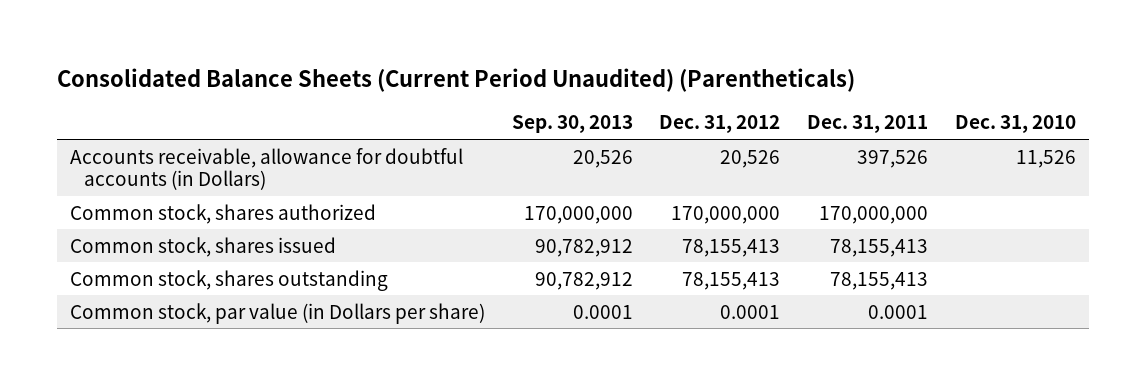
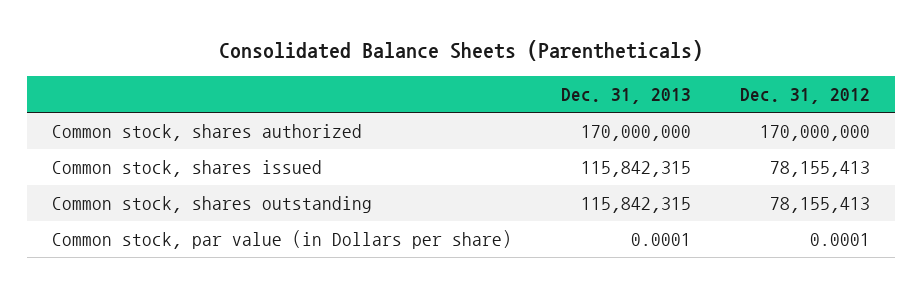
[56,67,855,92] Consolidated Balance Sheets (Current Period Unaudited) (Parentheticals) -> [218,39,703,61] Consolidated Balance Sheets (Parentheticals)
[511,115,633,134] Sep. 30, 2013 -> none
[807,115,929,134] Dec. 31, 2011 -> none
[954,115,1076,134] Dec. 31, 2010 -> none
none -> [560,88,691,105] Dec. 31, 2013
[70,147,464,191] Accounts receivable, allowance for doubtful accounts (in Dollars) -> none

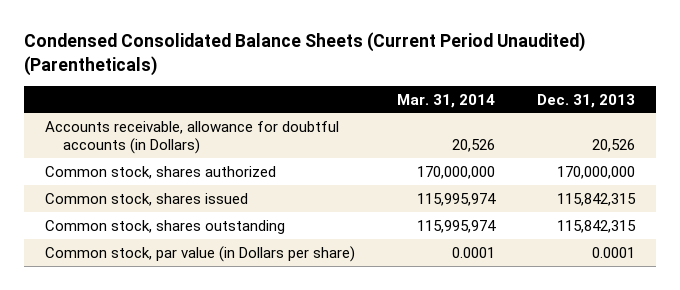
[218,39,703,61] Consolidated Balance Sheets (Parentheticals) -> [23,32,585,76] Condensed Consolidated Balance Sheets (Current Period Unaudited) (Parentheticals)
[740,88,871,105] Dec. 31, 2012 -> none
none -> [396,93,495,108] Mar. 31, 2014
none -> [44,120,339,154] Accounts receivable, allowance for doubtful accounts (in Dollars)

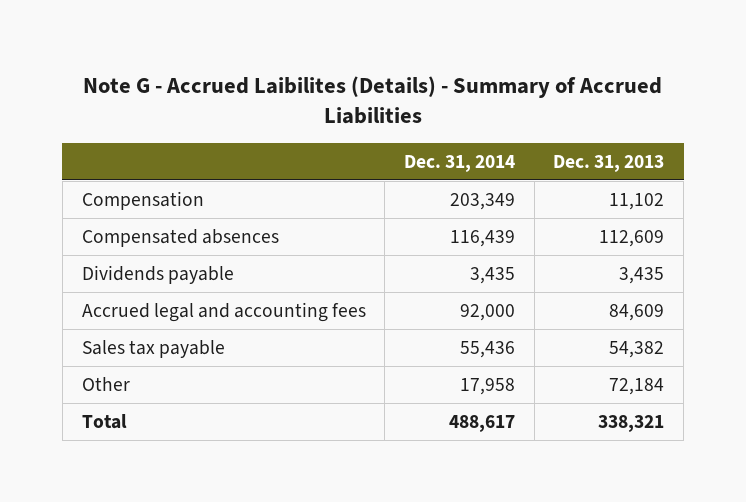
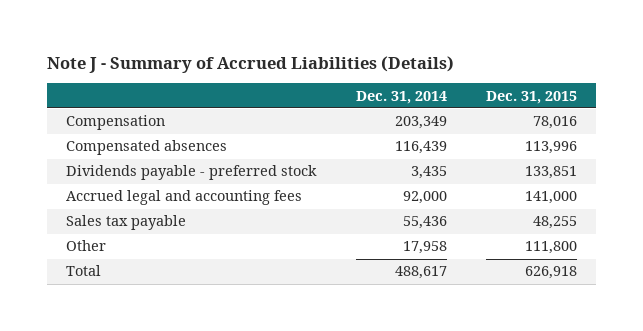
[82,75,662,124] Note G - Accrued Laibilites (Details) - Summary of Accrued Liabilities -> [46,55,454,73] Note J - Summary of Accrued Liabilities (Details)
[553,154,665,172] Dec. 31, 2013 -> none
none -> [485,90,577,104] Dec. 31, 2015
[81,265,234,285] Dividends payable -> [66,165,318,181] Dividends payable - preferred stock

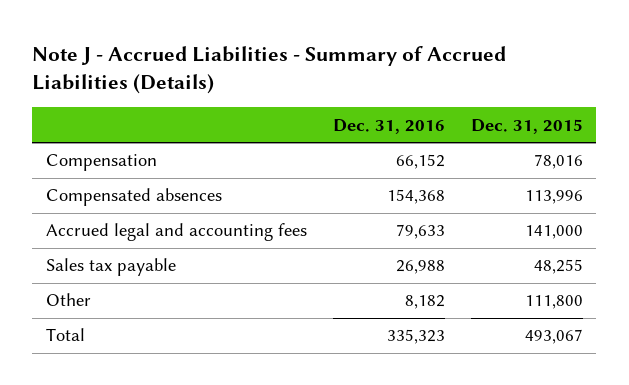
[46,55,454,73] Note J - Summary of Accrued Liabilities (Details) -> [32,45,507,95] Note J - Accrued Liabilities - Summary of Accrued Liabilities (Details)
[355,90,447,104] Dec. 31, 2014 -> none
none -> [332,118,445,134] Dec. 31, 2016
[66,165,318,181] Dividends payable - preferred stock -> none
[524,266,577,280] 626,918 -> [525,329,584,345] 493,067

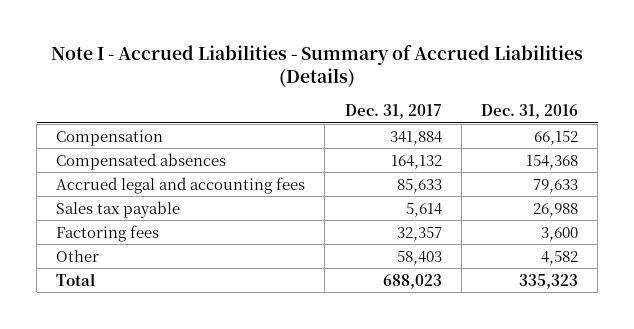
[32,45,507,95] Note J - Accrued Liabilities - Summary of Accrued Liabilities (Details) -> [51,44,584,88] Note I - Accrued Liabilities - Summary of Accrued Liabilities (Details)
[471,118,584,134] Dec. 31, 2015 -> none
none -> [344,104,442,120] Dec. 31, 2017
none -> [56,224,160,242] Factoring fees
[404,295,445,310] 8,182 -> [541,249,579,265] 4,582

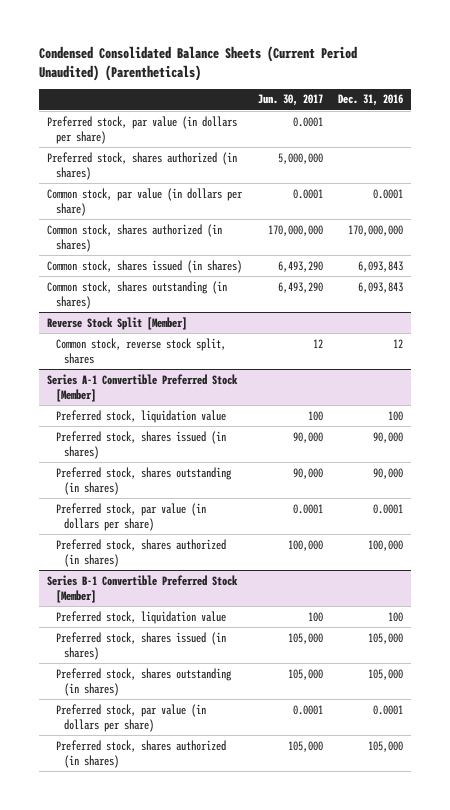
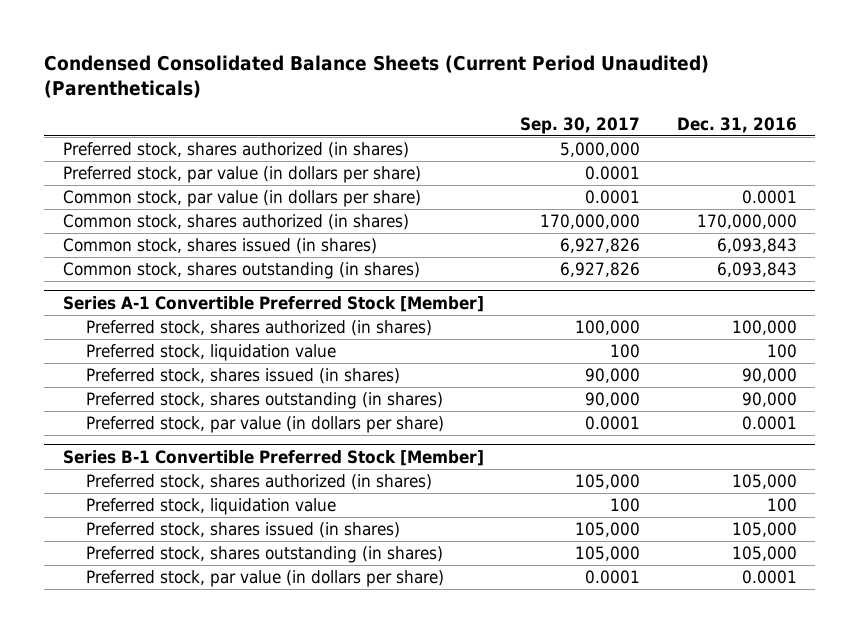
[257,94,323,107] Jun. 30, 2017 -> none
none -> [520,116,641,134] Sep. 30, 2017
[46,115,237,144] Preferred stock, par value (in dollars per share) -> [62,166,421,184] Preferred stock, par value (in dollars per share)
[46,316,187,330] Reverse Stock Split [Member] -> none
[55,337,226,364] Common stock, reverse stock split, shares -> none
[55,538,226,567] Preferred stock, shares authorized (in shares) -> [85,320,432,337] Preferred stock, shares authorized (in shares)
[55,739,226,768] Preferred stock, shares authorized (in shares) -> [85,474,432,491] Preferred stock, shares authorized (in shares)

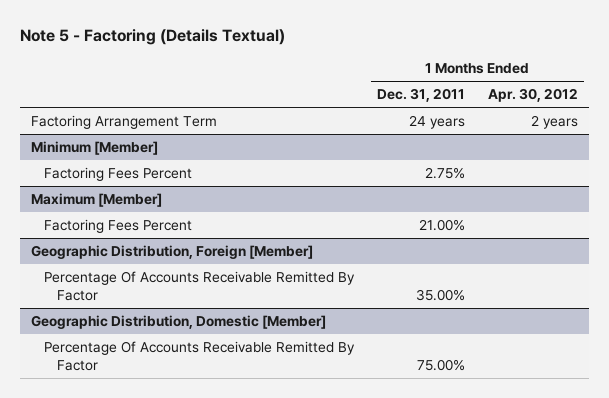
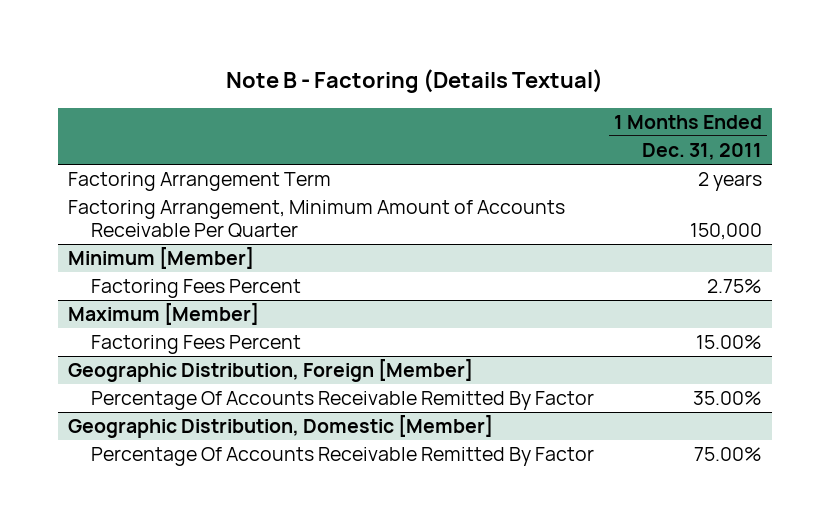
[19,29,285,46] Note 5 - Factoring (Details Textual) -> [226,69,604,94] Note B - Factoring (Details Textual)
[487,88,578,103] Apr. 30, 2012 -> none
[408,114,465,129] 24 years -> [698,172,763,192] 2 years
none -> [68,200,566,238] Factoring Arrangement, Minimum Amount of Accounts Receivable Per Quarter
[418,218,465,231] 21.00% -> [696,335,763,350] 15.00%

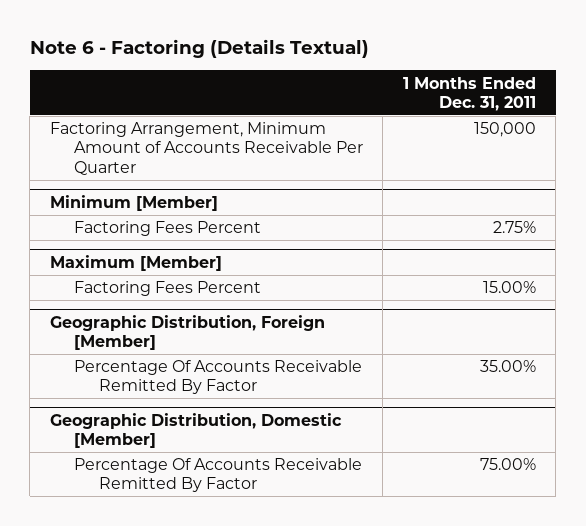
[226,69,604,94] Note B - Factoring (Details Textual) -> [29,39,369,59] Note 6 - Factoring (Details Textual)
[68,172,332,192] Factoring Arrangement Term -> none

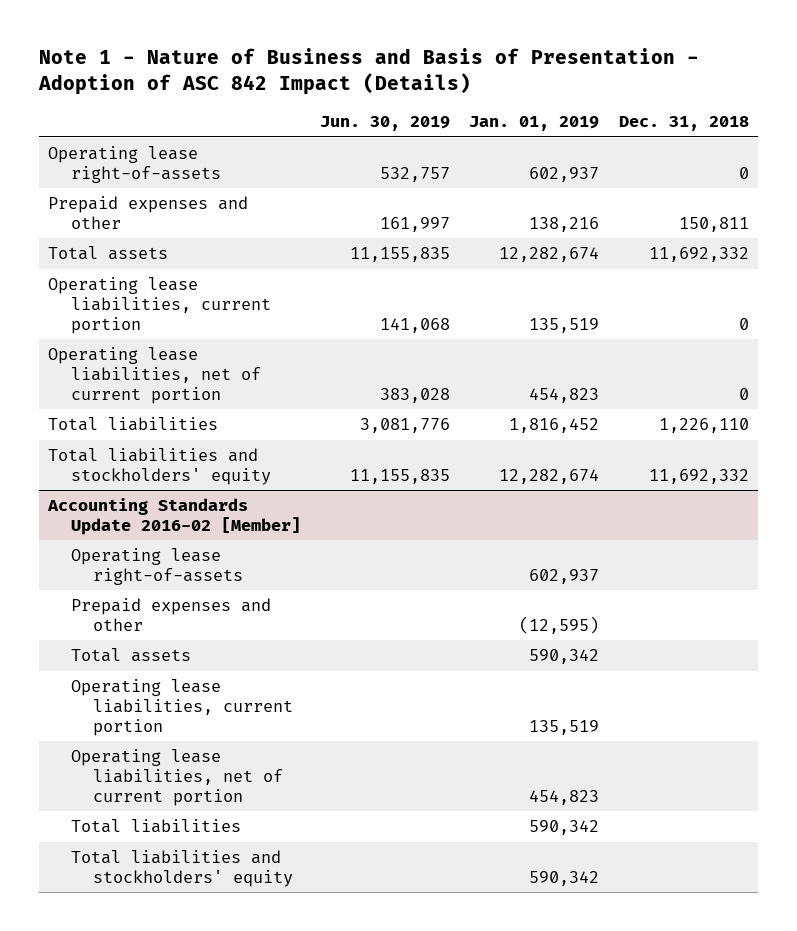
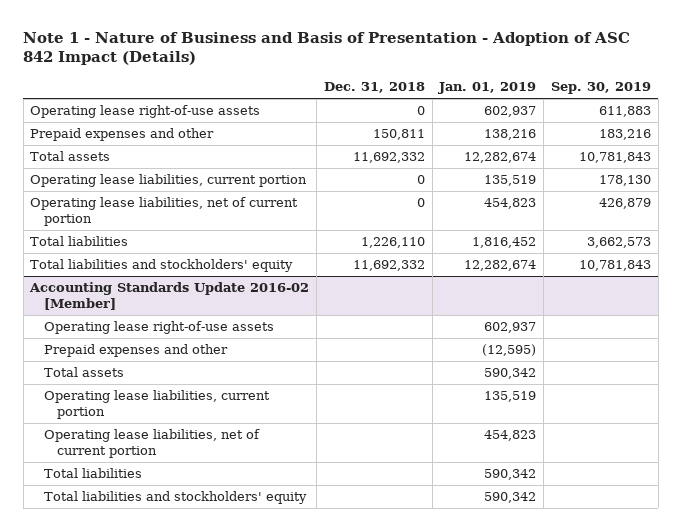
[319,115,450,131] Jun. 30, 2019 -> none
none -> [550,82,651,95] Sep. 30, 2019
[48,146,221,183] Operating lease right-of-assets -> [30,105,261,119] Operating lease right-of-use assets
[70,548,243,585] Operating lease right-of-assets -> [43,321,274,335] Operating lease right-of-use assets

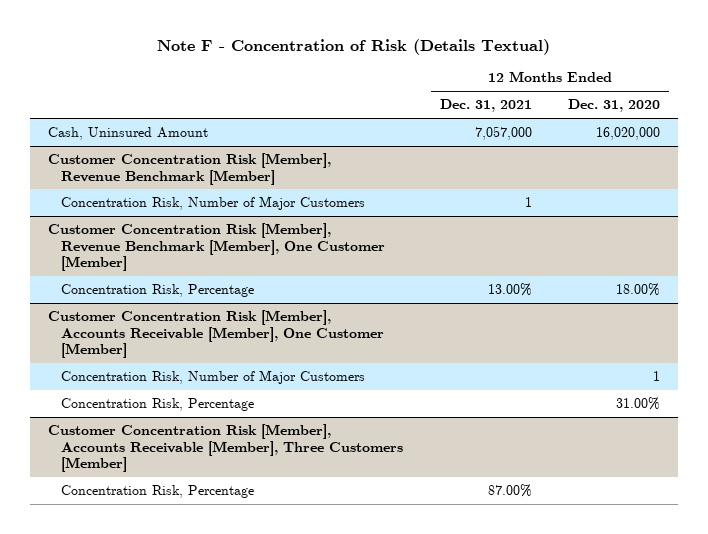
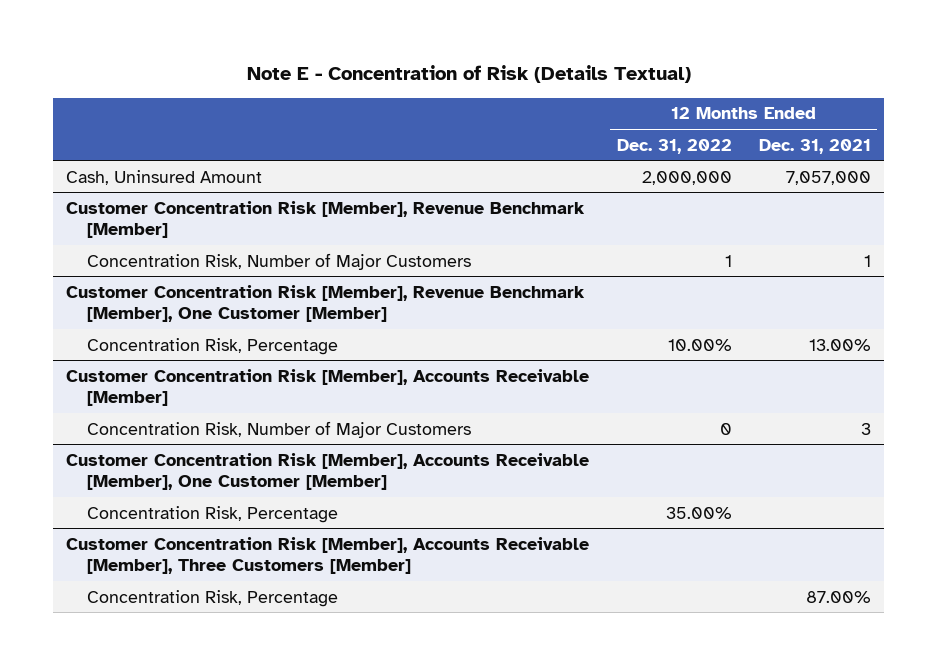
[156,38,550,55] Note F - Concentration of Risk (Details Textual) -> [246,65,691,84] Note E - Concentration of Risk (Details Textual)
[567,99,660,113] Dec. 31, 2020 -> none
none -> [616,138,732,154] Dec. 31, 2022
none -> [66,368,590,406] Customer Concentration Risk [Member], Accounts Receivable [Member]
none -> [86,420,471,438] Concentration Risk, Number of Major Customers
[61,370,366,385] Concentration Risk, Number of Major Customers -> none

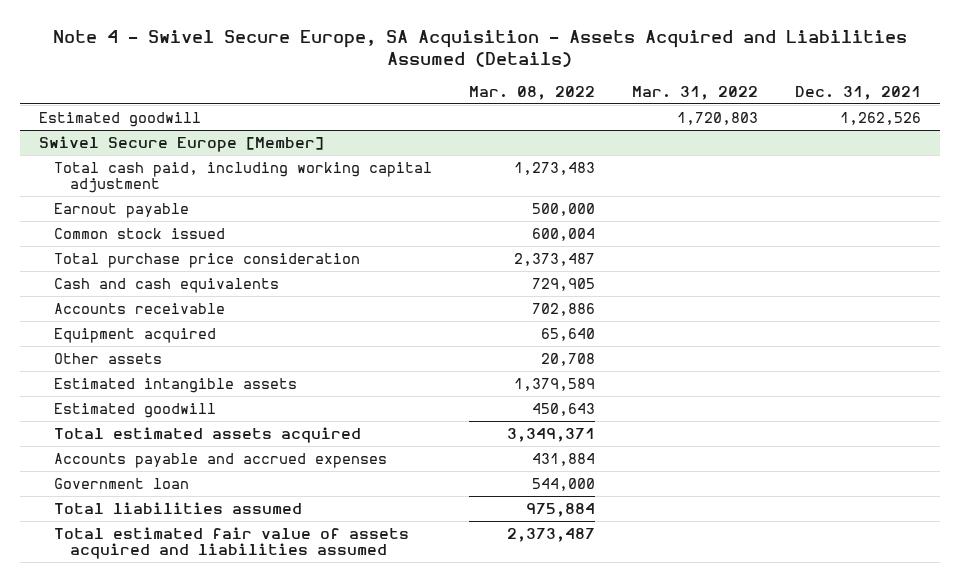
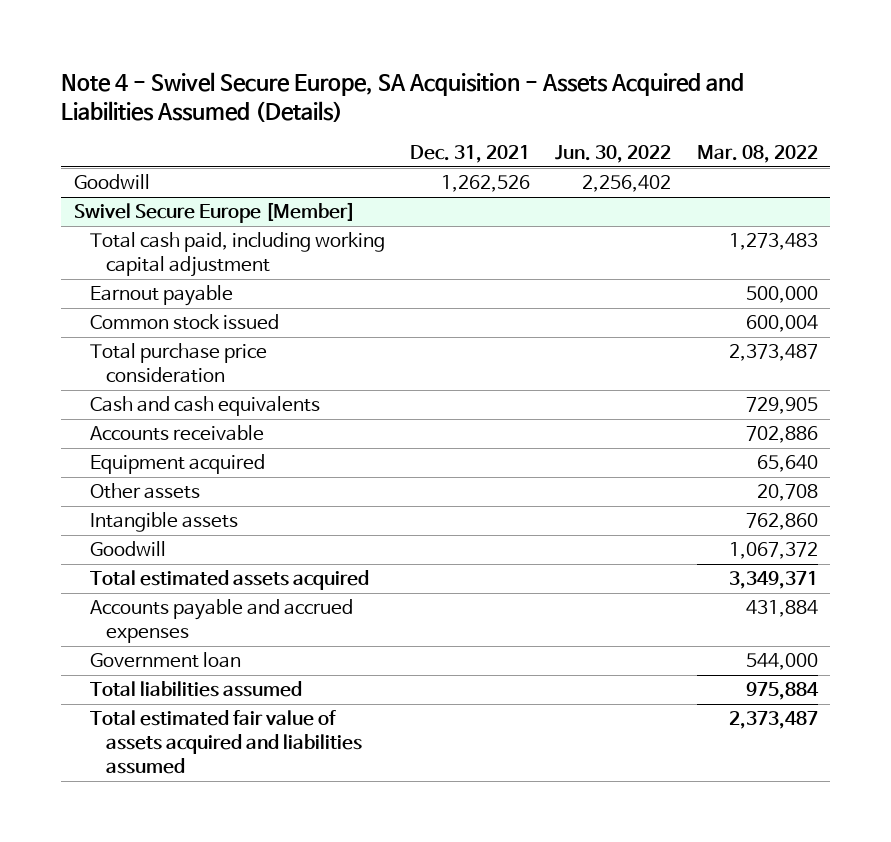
[632,85,759,100] Mar. 31, 2022 -> none
none -> [555,144,672,163] Jun. 30, 2022
[38,111,201,127] Estimated goodwill -> [73,174,150,190] Goodwill
[54,377,298,393] Estimated intangible assets -> [89,512,238,533] Intangible assets
[514,377,596,391] 1,379,589 -> [745,513,818,531] 762,860
[54,402,217,418] Estimated goodwill -> [89,541,166,557] Goodwill
[532,402,596,416] 450,643 -> [728,542,818,560] 1,067,372

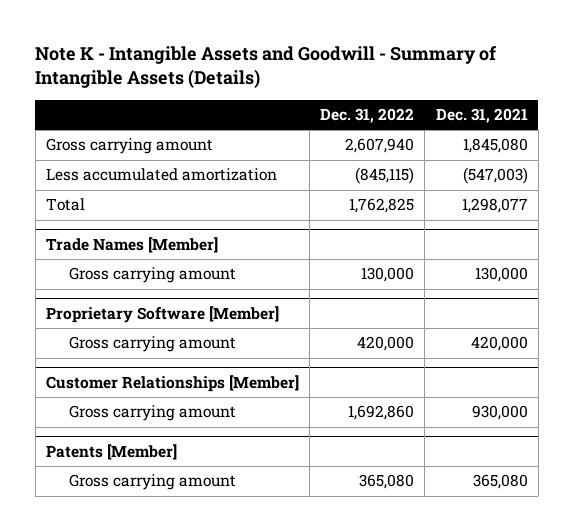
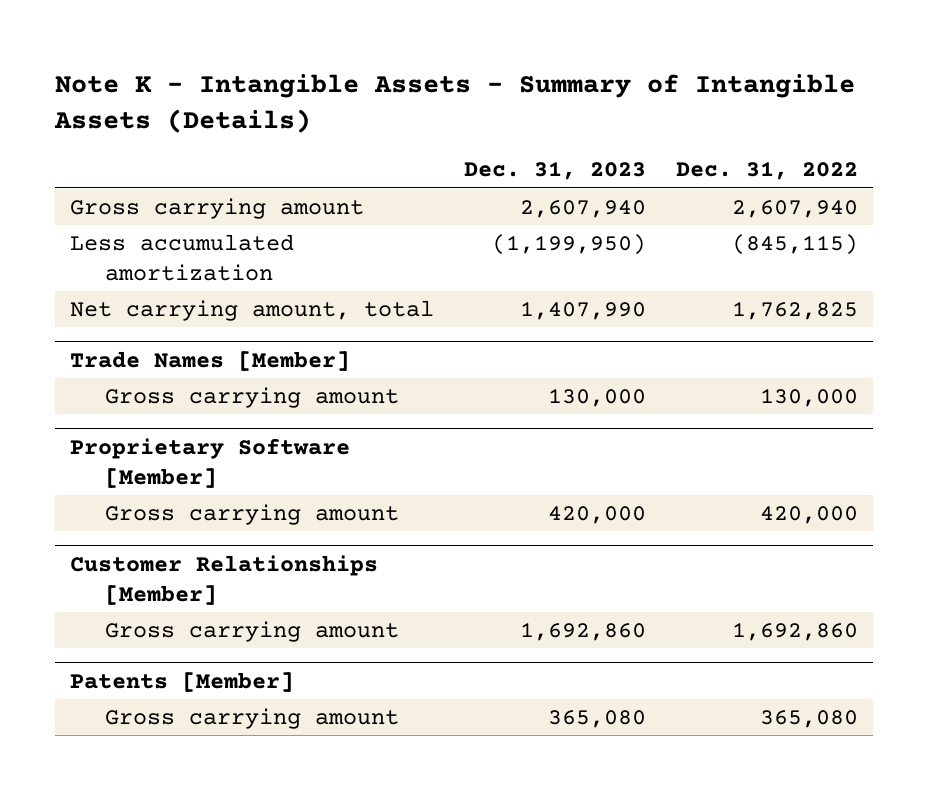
[35,45,498,89] Note K - Intangible Assets and Goodwill - Summary of Intangible Assets (Details) -> [54,73,856,134] Note K - Intangible Assets - Summary of Intangible Assets (Details)
[435,108,528,124] Dec. 31, 2021 -> none
none -> [464,161,647,181] Dec. 31, 2023
[45,198,85,212] Total -> [70,299,435,321] Net carrying amount, total

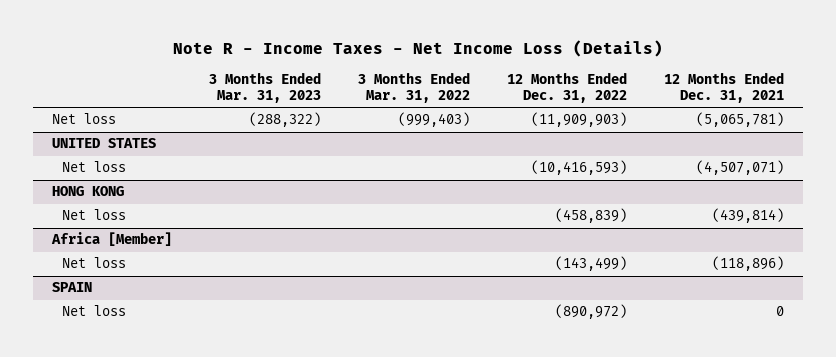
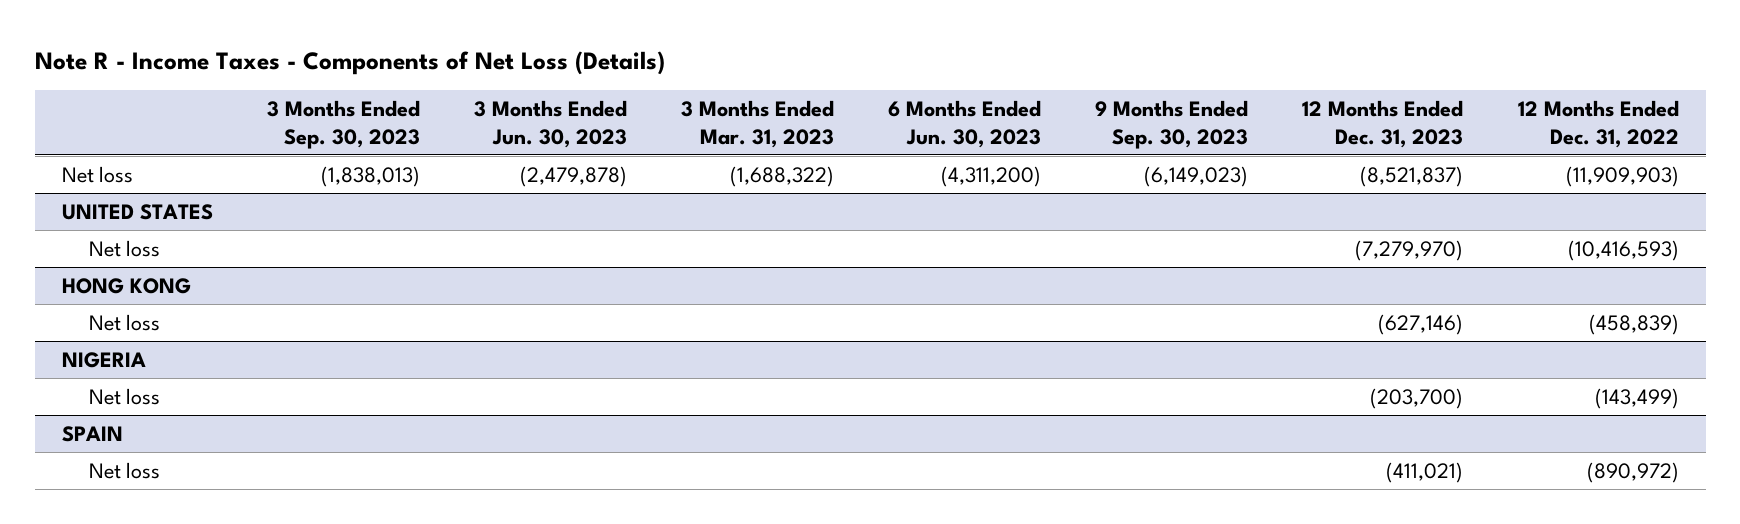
[173,40,664,58] Note R - Income Taxes - Net Income Loss (Details) -> [34,50,665,75] Note R - Income Taxes - Components of Net Loss (Details)
[358,72,471,104] 3 Months Ended Mar. 31, 2022 -> none
[664,72,785,104] 12 Months Ended Dec. 31, 2021 -> none
none -> [266,100,420,149] 3 Months Ended Sep. 30, 2023
none -> [473,100,627,148] 3 Months Ended Jun. 30, 2023
none -> [888,100,1042,148] 6 Months Ended Jun. 30, 2023
none -> [1095,100,1249,149] 9 Months Ended Sep. 30, 2023
none -> [1302,100,1464,148] 12 Months Ended Dec. 31, 2023
[249,112,322,128] (288,322) -> [730,165,835,187] (1,688,322)
[50,232,172,247] Africa [Member] -> none
none -> [61,351,146,368] NIGERIA

